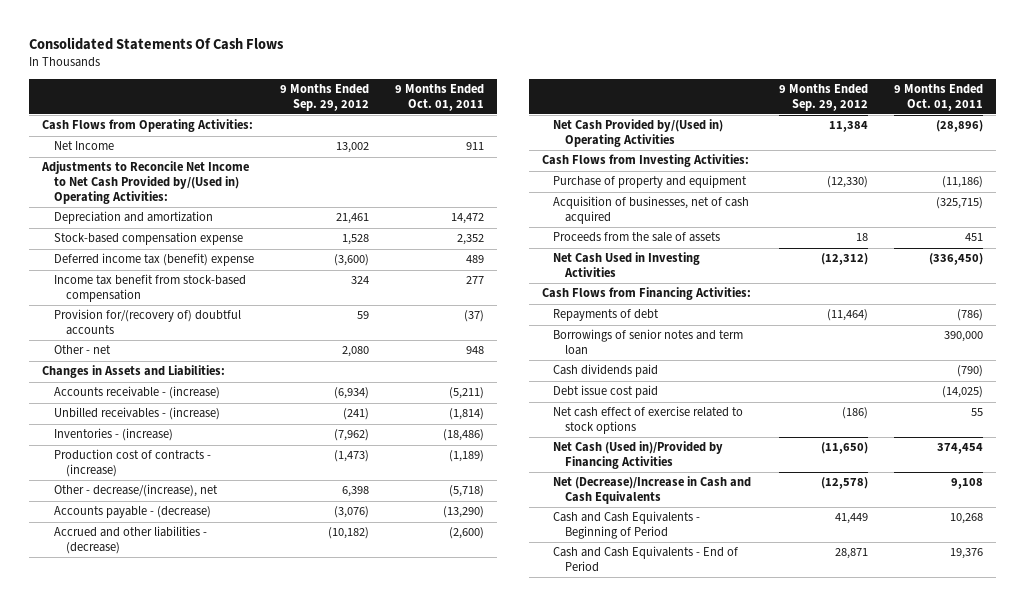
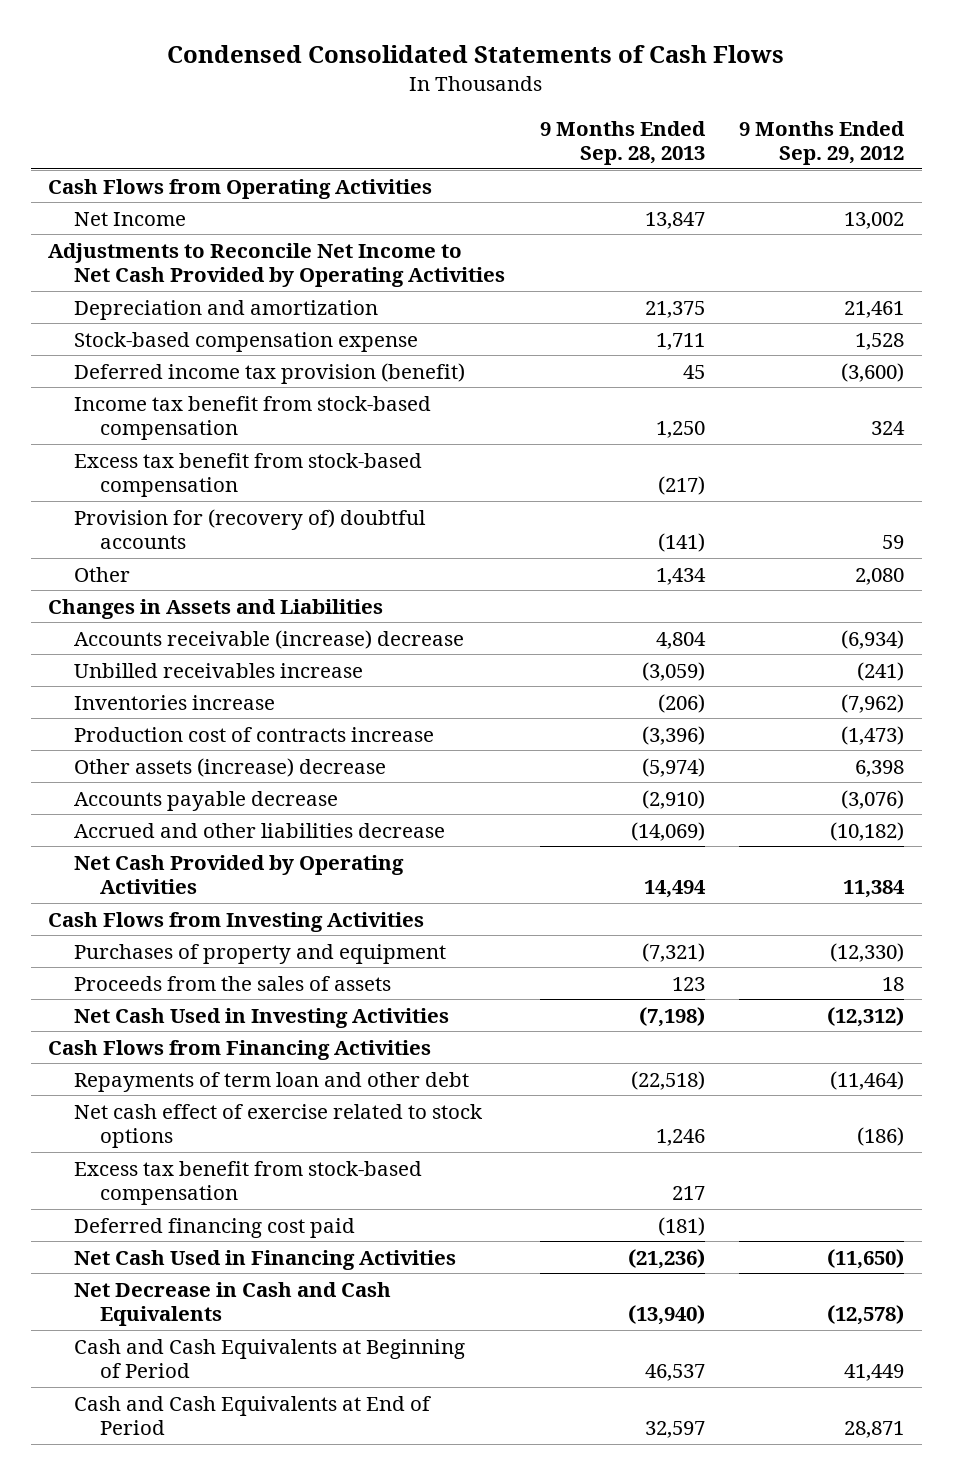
[29,36,285,50] Consolidated Statements Of Cash Flows -> [167,45,785,64] Condensed Consolidated Statements of Cash Flows
[394,84,484,111] 9 Months Ended Oct. 01, 2011 -> none
none -> [539,120,706,165] 9 Months Ended Sep. 28, 2013
[42,119,254,133] Cash Flows from Operating Activities: -> [48,178,433,199] Cash Flows from Operating Activities
[41,161,250,204] Adjustments to Reconcile Net Income to Net Cash Provided by/(Used in) Operating Activities: -> [48,242,506,287] Adjustments to Reconcile Net Income to Net Cash Provided by Operating Activities
[54,253,255,267] Deferred income tax (benefit) expense -> [74,362,466,384] Deferred income tax provision (benefit)
[553,196,750,225] Acquisition of businesses, net of cash acquired -> none
none -> [74,452,423,497] Excess tax benefit from stock-based compensation
[54,309,242,336] Provision for/(recovery of) doubtful accounts -> [74,508,427,549] Provision for (recovery of) doubtful accounts
[54,345,112,355] Other - net -> [74,566,131,582] Other
[42,365,226,379] Changes in Assets and Liabilities: -> [48,598,384,619] Changes in Assets and Liabilities
[54,386,221,400] Accounts receivable - (increase) -> [74,629,465,649] Accounts receivable (increase) decrease
[54,407,221,421] Unbilled receivables - (increase) -> [74,662,364,678] Unbilled receivables increase
[54,428,174,442] Inventories - (increase) -> [74,694,276,710] Inventories increase
[54,449,212,478] Production cost of contracts - (increase) -> [74,726,435,742] Production cost of contracts increase
[54,484,219,498] Other - decrease/(increase), net -> [74,757,387,777] Other assets (increase) decrease
[54,506,212,519] Accounts payable - (decrease) -> [74,790,339,811] Accounts payable decrease
[54,526,208,555] Accrued and other liabilities - (decrease) -> [74,822,446,838] Accrued and other liabilities decrease
[553,119,724,148] Net Cash Provided by/(Used in) Operating Activities -> [74,854,405,894] Net Cash Provided by Operating Activities
[541,154,749,168] Cash Flows from Investing Activities: -> [48,911,425,932] Cash Flows from Investing Activities
[553,175,748,189] Purchase of property and equipment -> [74,943,447,964] Purchases of property and equipment
[553,232,721,243] Proceeds from the sale of assets -> [74,975,392,991] Proceeds from the sales of assets
[553,329,744,356] Borrowings of senior notes and term loan -> none
[553,364,659,378] Cash dividends paid -> none
[553,385,659,399] Debt issue cost paid -> none
[541,287,751,301] Cash Flows from Financing Activities: -> [48,1039,432,1060] Cash Flows from Financing Activities
[553,309,660,322] Repayments of debt -> [74,1071,470,1092] Repayments of term loan and other debt
none -> [74,1160,423,1205] Excess tax benefit from stock-based compensation
none -> [74,1217,356,1238] Deferred financing cost paid
[553,441,724,470] Net Cash (Used in)/Provided by Financing Activities -> [74,1249,457,1270] Net Cash Used in Financing Activities
[553,476,752,505] Net (Decrease)/Increase in Cash and Cash Equivalents -> [74,1281,392,1326] Net Decrease in Cash and Cash Equivalents
[553,511,701,540] Cash and Cash Equivalents - Beginning of Period -> [74,1338,466,1378] Cash and Cash Equivalents at Beginning of Period
[553,546,739,573] Cash and Cash Equivalents - End of Period -> [74,1395,432,1435] Cash and Cash Equivalents at End of Period

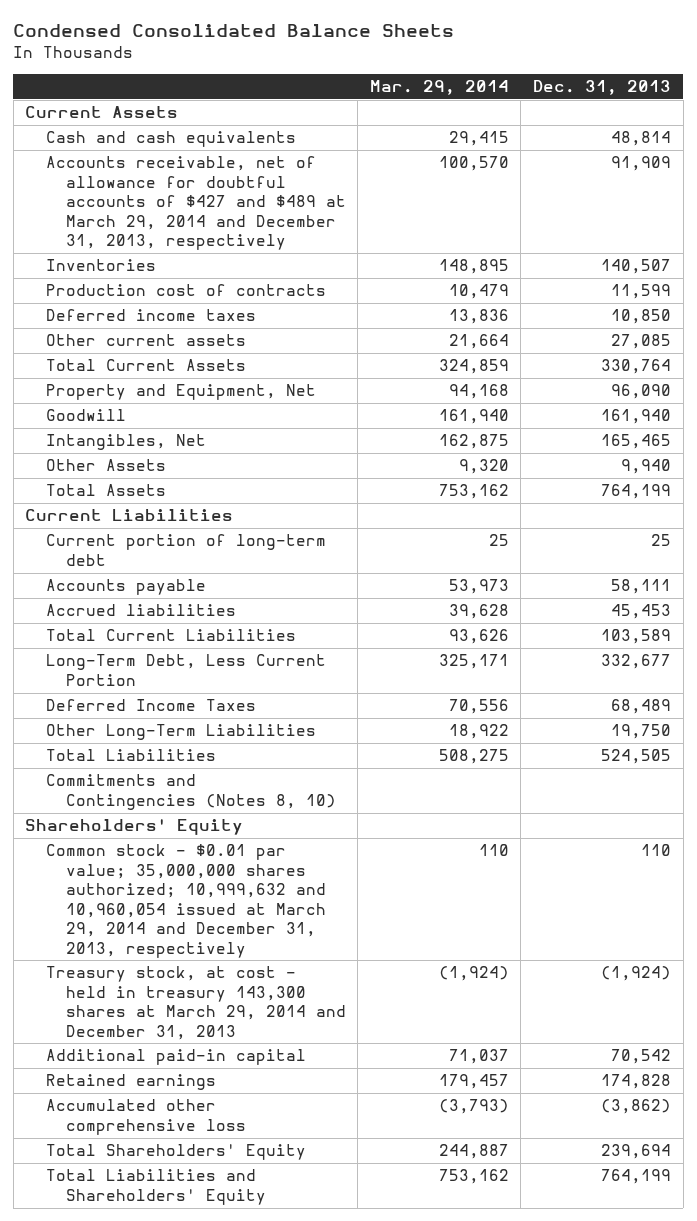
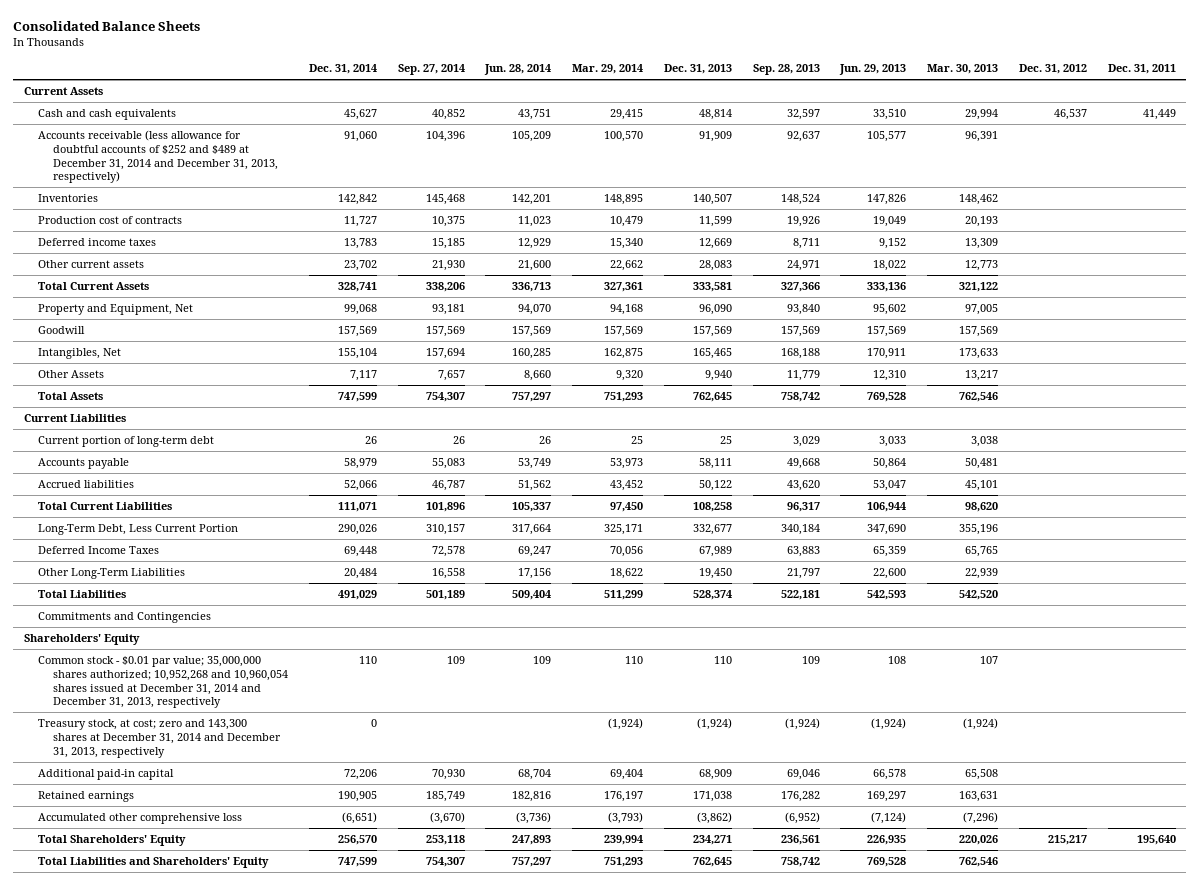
[13,24,455,38] Condensed Consolidated Balance Sheets -> [13,20,201,31] Consolidated Balance Sheets
none -> [308,64,377,75] Dec. 31, 2014
none -> [397,64,465,76] Sep. 27, 2014
none -> [484,64,552,76] Jun. 28, 2014
none -> [752,64,820,76] Sep. 28, 2013
none -> [839,64,907,76] Jun. 29, 2013
none -> [927,64,999,75] Mar. 30, 2013
none -> [1018,64,1087,75] Dec. 31, 2012
none -> [1107,64,1176,75] Dec. 31, 2011
[45,156,346,251] Accounts receivable, net of allowance for doubtful accounts of $427 and $489 at March 29, 2014 and December 31, 2013, respectively -> [38,130,279,184] Accounts receivable (less allowance for doubtful accounts of $252 and $489 at December 31, 2014 and December 31, 2013, respectively)
[448,309,509,325] 13,836 -> [610,238,644,250] 15,340
[611,309,672,325] 10,850 -> [698,238,732,250] 12,669
[448,334,509,350] 21,664 -> [610,260,644,272] 22,662
[611,334,672,350] 27,085 -> [698,260,732,272] 28,083
[438,359,509,375] 324,859 -> [604,282,644,293] 327,361
[601,359,672,375] 330,764 -> [692,282,732,293] 333,581
[438,409,509,425] 161,940 -> [604,326,644,338] 157,569
[601,409,672,425] 161,940 -> [692,326,732,338] 157,569
[438,484,509,500] 753,162 -> [604,392,644,403] 751,293
[601,484,672,500] 764,199 -> [692,392,732,403] 762,645
[448,604,509,620] 39,628 -> [610,480,644,492] 43,452
[611,604,672,620] 45,453 -> [698,480,732,492] 50,122
[448,629,509,645] 93,626 -> [610,502,644,513] 97,450
[601,629,672,645] 103,589 -> [692,502,732,513] 108,258
[448,699,509,715] 70,556 -> [610,546,644,558] 70,056
[611,699,672,715] 68,489 -> [698,546,732,558] 67,989
[448,724,509,740] 18,922 -> [610,568,644,580] 18,622
[611,724,672,740] 19,750 -> [698,568,732,580] 19,450
[438,749,509,765] 508,275 -> [604,590,644,601] 511,299
[601,749,672,765] 524,505 -> [692,590,732,601] 528,374
[45,774,336,810] Commitments and Contingencies (Notes 8, 10) -> [38,612,212,624] Commitments and Contingencies
[45,844,326,958] Common stock - $0.01 par value; 35,000,000 shares authorized; 10,999,632 and 10,960,054 issued at March 29, 2014 and December 31, 2013, respectively -> [38,656,289,709] Common stock - $0.01 par value; 35,000,000 shares authorized; 10,952,268 and 10,960,054 shares issued at December 31, 2014 and December 31, 2013, respectively
[45,966,346,1040] Treasury stock, at cost - held in treasury 143,300 shares at March 29, 2014 and December 31, 2013 -> [38,719,282,758] Treasury stock, at cost; zero and 143,300 shares at December 31, 2014 and December 31, 2013, respectively
[448,1049,509,1065] 71,037 -> [610,769,644,781] 69,404
[611,1049,672,1065] 70,542 -> [698,769,732,781] 68,909
[438,1074,509,1090] 179,457 -> [604,791,644,803] 176,197
[601,1074,672,1090] 174,828 -> [692,791,732,803] 171,038
[438,1144,509,1160] 244,887 -> [604,835,644,846] 239,994
[601,1144,672,1160] 239,694 -> [692,835,732,846] 234,271
[438,1169,509,1185] 753,162 -> [604,857,644,868] 751,293
[601,1169,672,1185] 764,199 -> [692,857,732,868] 762,645

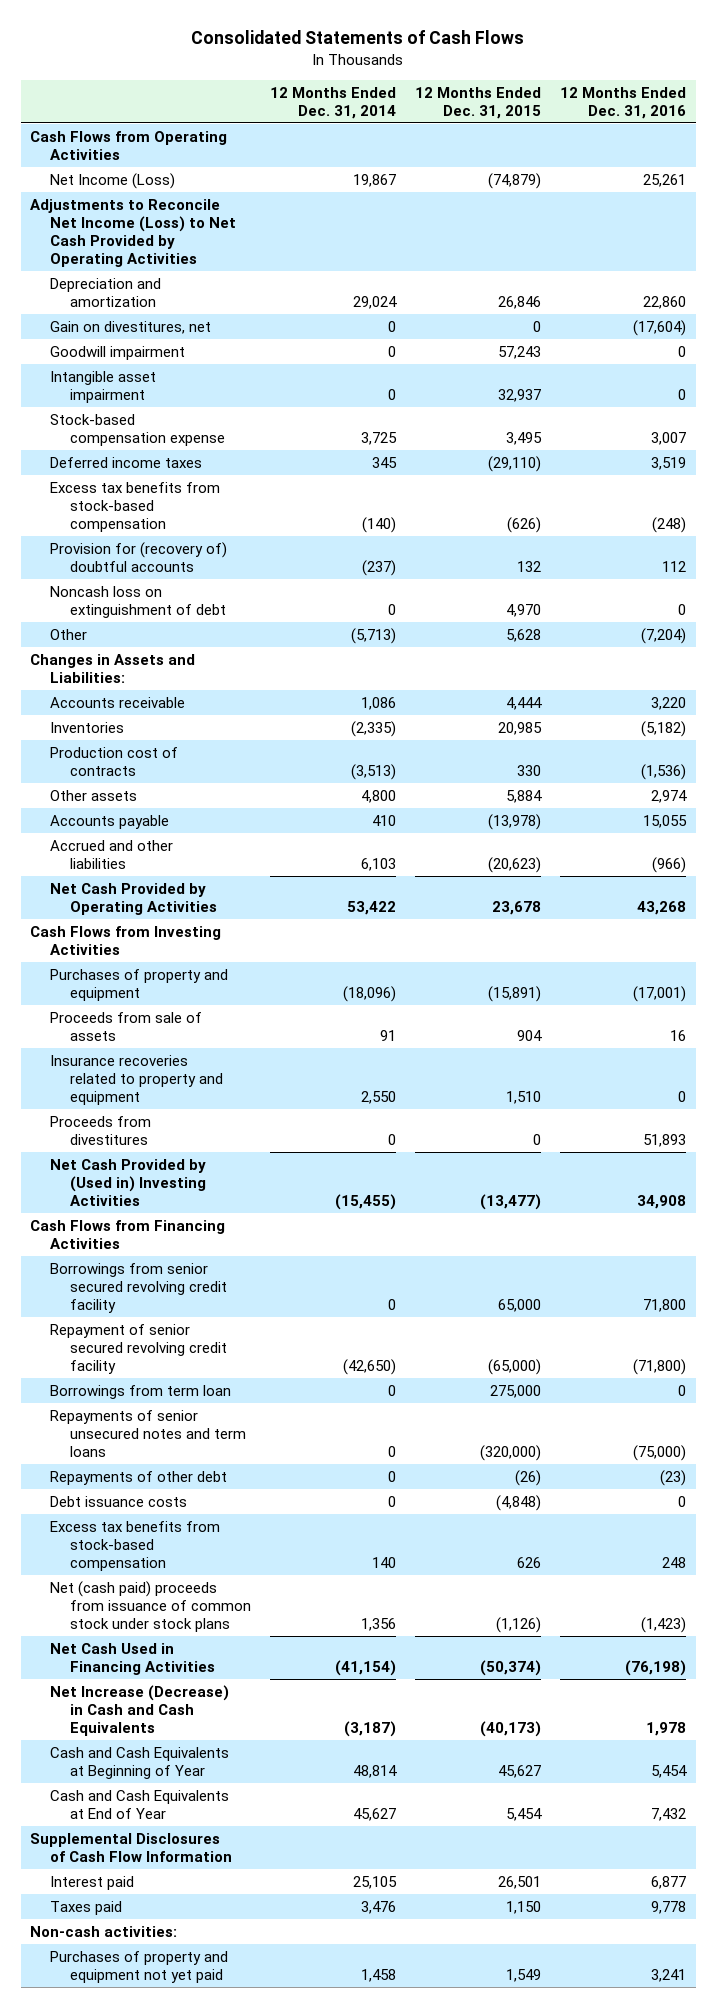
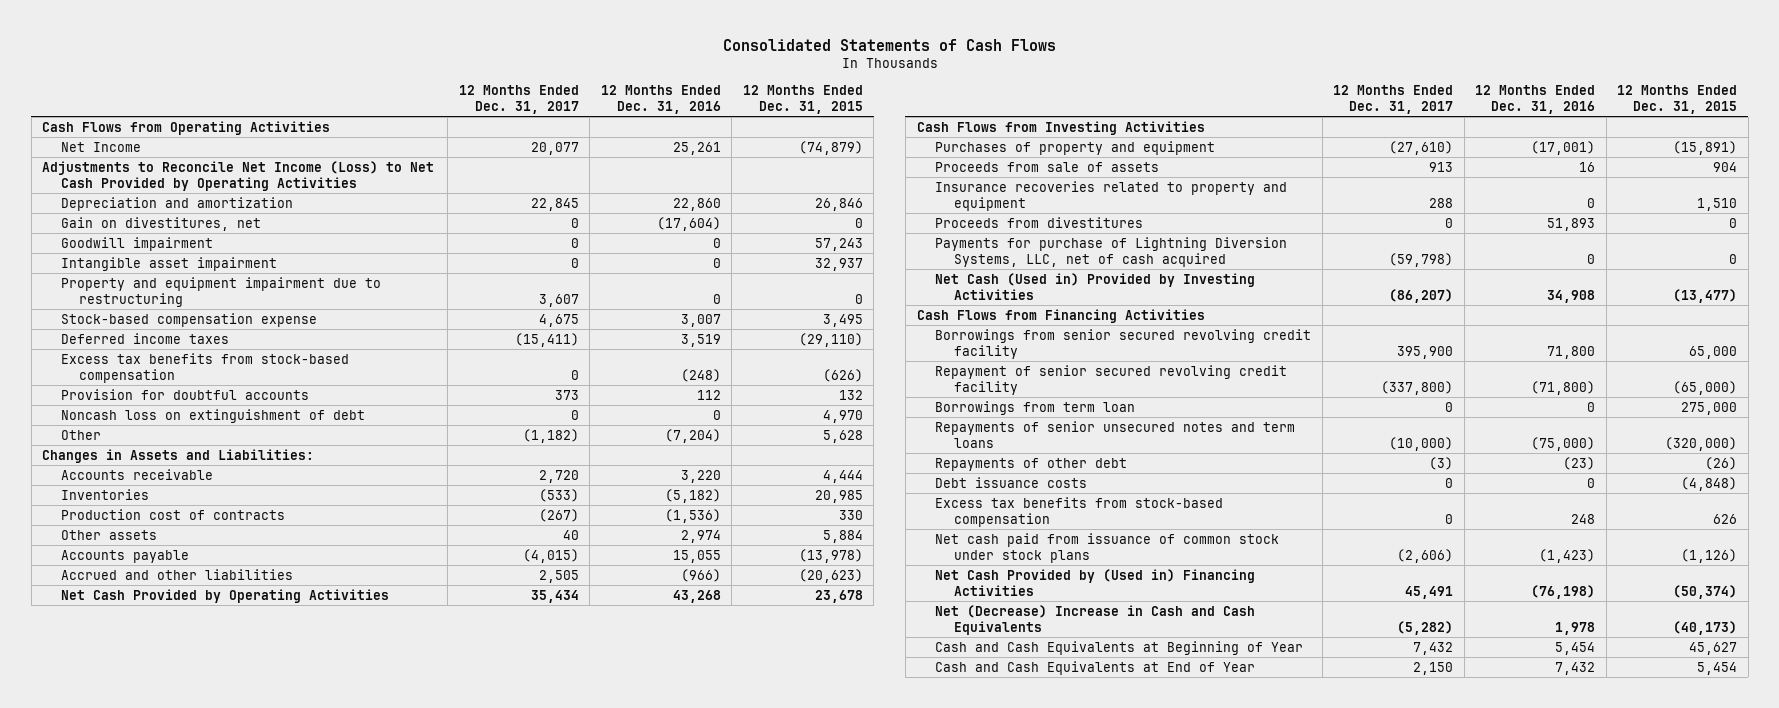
[269,86,396,119] 12 Months Ended Dec. 31, 2014 -> none
none -> [458,85,579,114] 12 Months Ended Dec. 31, 2017
[49,172,175,189] Net Income (Loss) -> [60,141,141,152] Net Income
none -> [60,276,381,307] Property and equipment impairment due to restructuring
[49,541,227,572] Provision for (recovery of) doubtful accounts -> [60,388,309,400] Provision for doubtful accounts
none -> [935,236,1288,267] Payments for purchase of Lightning Diversion Systems, LLC, net of cash acquired
[49,1158,206,1206] Net Cash Provided by (Used in) Investing Activities -> [935,272,1256,300] Net Cash (Used in) Provided by Investing Activities
[49,1580,251,1632] Net (cash paid) proceeds from issuance of common stock under stock plans -> [935,532,1280,563] Net cash paid from issuance of common stock under stock plans
[49,1642,215,1675] Net Cash Used in Financing Activities -> [935,568,1256,596] Net Cash Provided by (Used in) Financing Activities
[49,1684,229,1736] Net Increase (Decrease) in Cash and Cash Equivalents -> [935,604,1256,635] Net (Decrease) Increase in Cash and Cash Equivalents
[30,1832,232,1862] Supplemental Disclosures of Cash Flow Information -> none
[49,1875,134,1890] Interest paid -> none
[49,1900,122,1915] Taxes paid -> none
[30,1925,178,1937] Non-cash activities: -> none
[49,1950,228,1983] Purchases of property and equipment not yet paid -> none

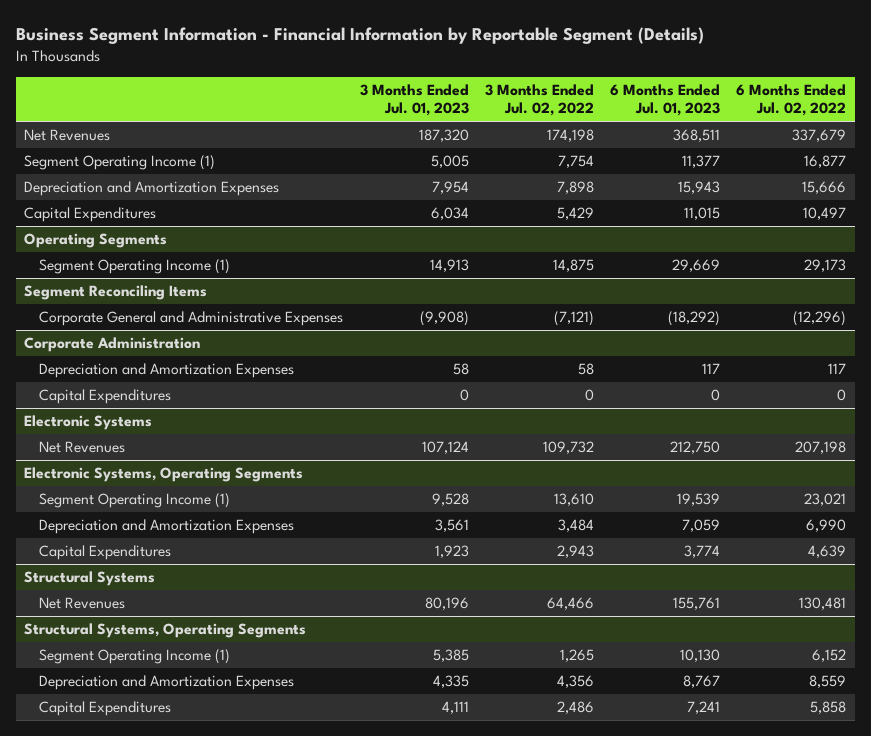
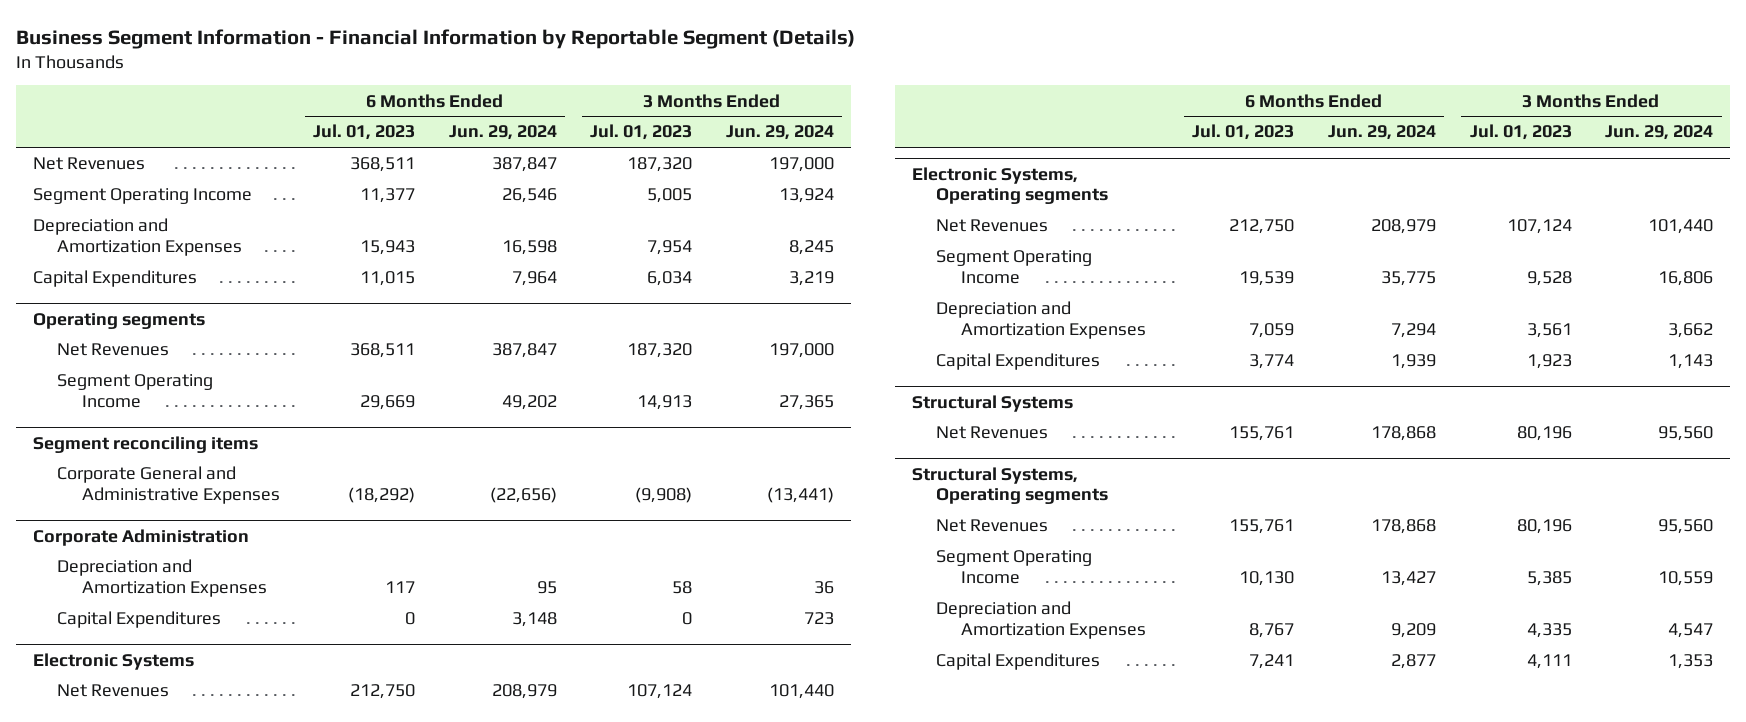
[484,83,594,117] 3 Months Ended Jul. 02, 2022 -> none
[736,83,847,117] 6 Months Ended Jul. 02, 2022 -> none
none -> [448,125,557,141] Jun. 29, 2024
none -> [725,125,834,141] Jun. 29, 2024
[24,155,216,171] Segment Operating Income (1) -> [32,188,252,205] Segment Operating Income
[24,233,168,249] Operating Segments -> [32,312,205,329] Operating segments
none -> [57,343,170,357] Net Revenues
[39,259,231,275] Segment Operating Income (1) -> [57,374,214,409] Segment Operating Income
[24,285,208,301] Segment Reconciling Items -> [32,435,258,453] Segment reconciling items
[24,467,304,483] Electronic Systems, Operating Segments -> [912,166,1109,205] Electronic Systems, Operating segments
none -> [936,219,1049,233] Net Revenues
[39,493,231,509] Segment Operating Income (1) -> [936,250,1093,285] Segment Operating Income
[24,623,307,639] Structural Systems, Operating Segments -> [912,466,1109,505] Structural Systems, Operating segments
none -> [936,519,1049,533] Net Revenues
[39,649,231,665] Segment Operating Income (1) -> [936,550,1093,585] Segment Operating Income

